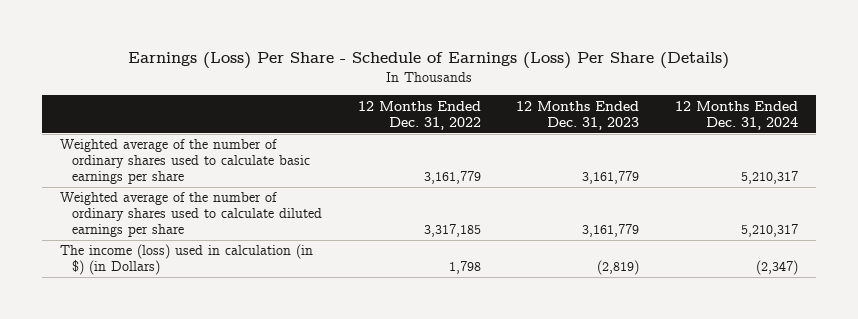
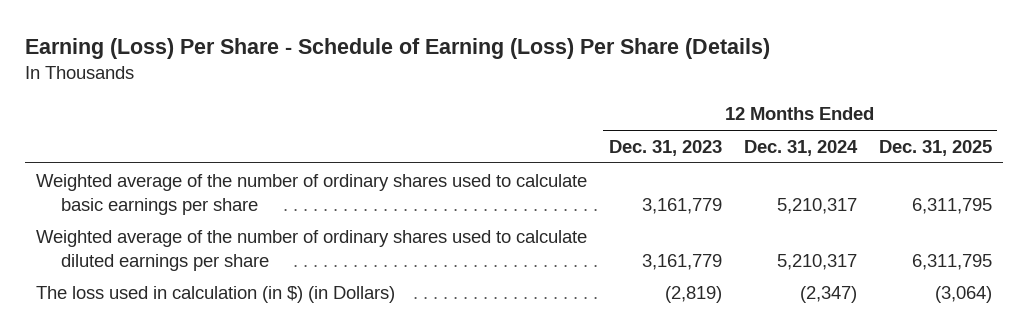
[127,52,729,70] Earnings (Loss) Per Share - Schedule of Earnings (Loss) Per Share (Details) -> [24,37,770,59] Earning (Loss) Per Share - Schedule of Earning (Loss) Per Share (Details)
[357,100,481,130] 12 Months Ended Dec. 31, 2022 -> none
none -> [878,139,992,156] Dec. 31, 2025
[59,244,313,276] The income (loss) used in calculation (in $) (in Dollars) -> [35,285,395,303] The loss used in calculation (in $) (in Dollars)

